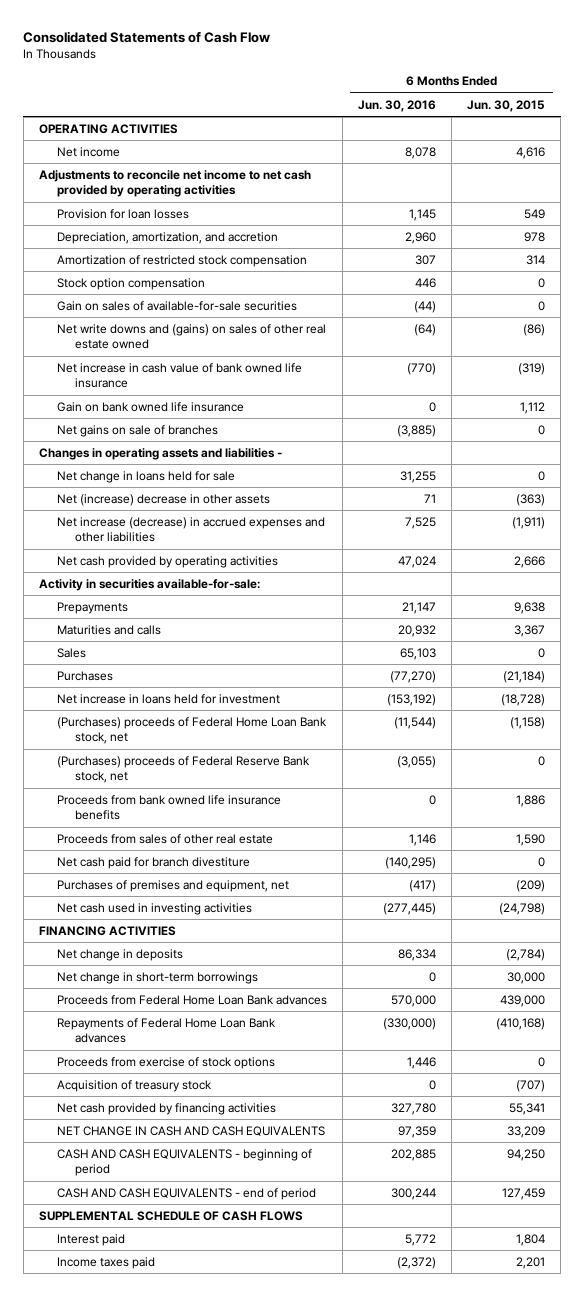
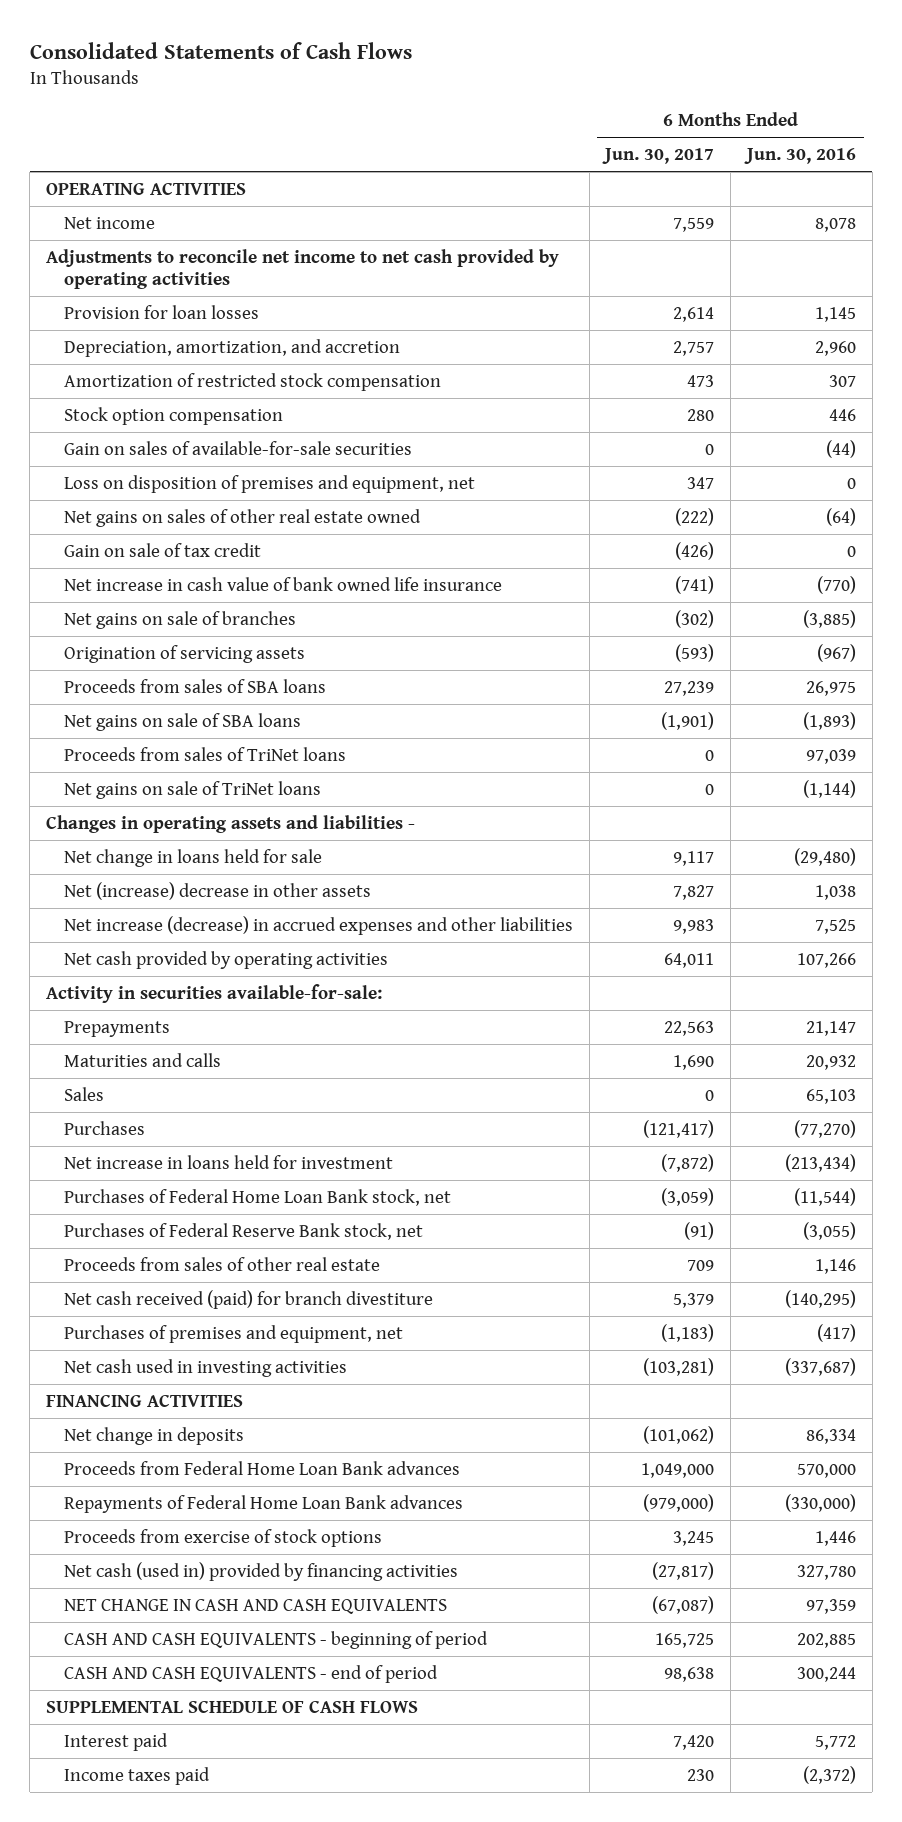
[23,30,271,43] Consolidated Statements of Cash Flow -> [29,42,412,60] Consolidated Statements of Cash Flows
[467,99,546,112] Jun. 30, 2015 -> none
none -> [602,148,715,165] Jun. 30, 2017
none -> [63,474,475,493] Loss on disposition of premises and equipment, net
[57,323,327,350] Net write downs and (gains) on sales of other real estate owned -> [63,508,421,527] Net gains on sales of other real estate owned
none -> [63,542,261,557] Gain on sale of tax credit
[57,401,245,412] Gain on bank owned life insurance -> none
none -> [63,644,305,663] Origination of servicing assets
none -> [63,678,326,693] Proceeds from sales of SBA loans
none -> [63,712,301,731] Net gains on sale of SBA loans
none -> [63,746,346,761] Proceeds from sales of TriNet loans
none -> [63,780,321,799] Net gains on sale of TriNet loans
[400,470,437,483] 31,255 -> [793,847,856,866] (29,480)
[424,493,437,503] 71 -> [814,884,856,900] 1,038
[398,555,437,568] 47,024 -> [796,952,856,968] 107,266
[57,794,282,821] Proceeds from bank owned life insurance benefits -> none
[387,693,437,706] (153,192) -> [784,1153,856,1172] (213,434)
[57,716,328,745] (Purchases) proceeds of Federal Home Loan Bank stock, net -> [63,1188,451,1206] Purchases of Federal Home Loan Bank stock, net
[57,755,311,784] (Purchases) proceeds of Federal Reserve Bank stock, net -> [63,1222,423,1240] Purchases of Federal Reserve Bank stock, net
[57,856,251,869] Net cash paid for branch divestiture -> [63,1289,433,1309] Net cash received (paid) for branch divestiture
[383,902,437,915] (277,445) -> [784,1357,856,1376] (337,687)
[57,971,259,984] Net change in short-term borrowings -> none
[57,1079,213,1092] Acquisition of treasury stock -> none
[57,1102,277,1115] Net cash provided by financing activities -> [63,1561,458,1581] Net cash (used in) provided by financing activities

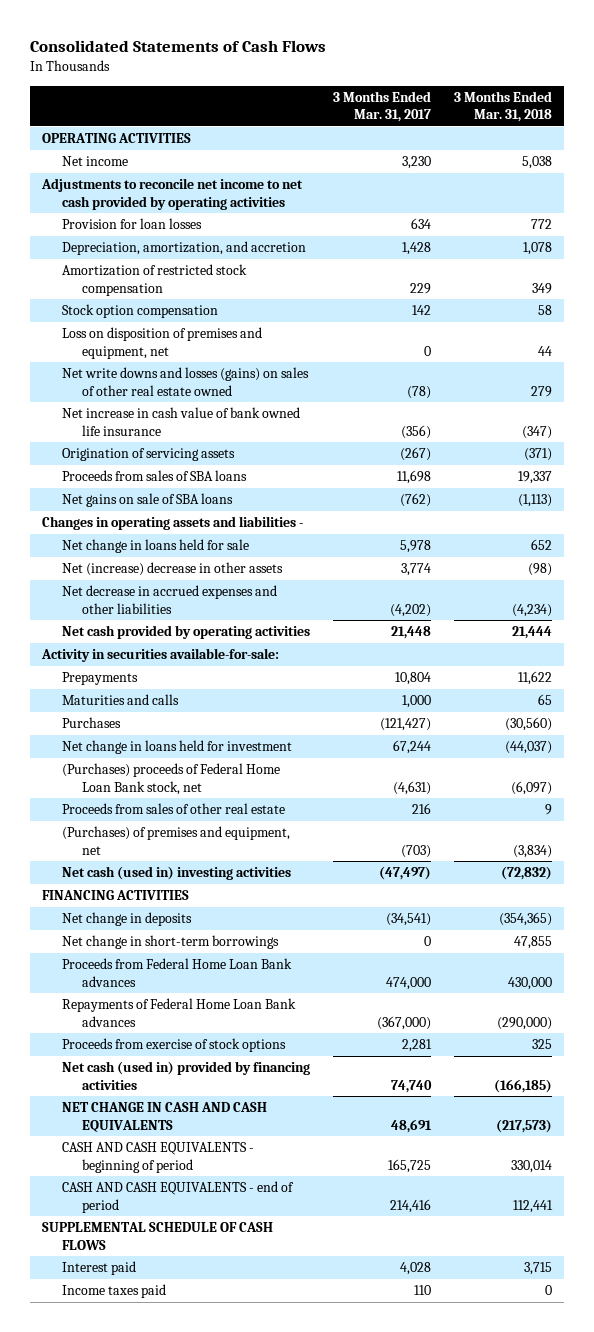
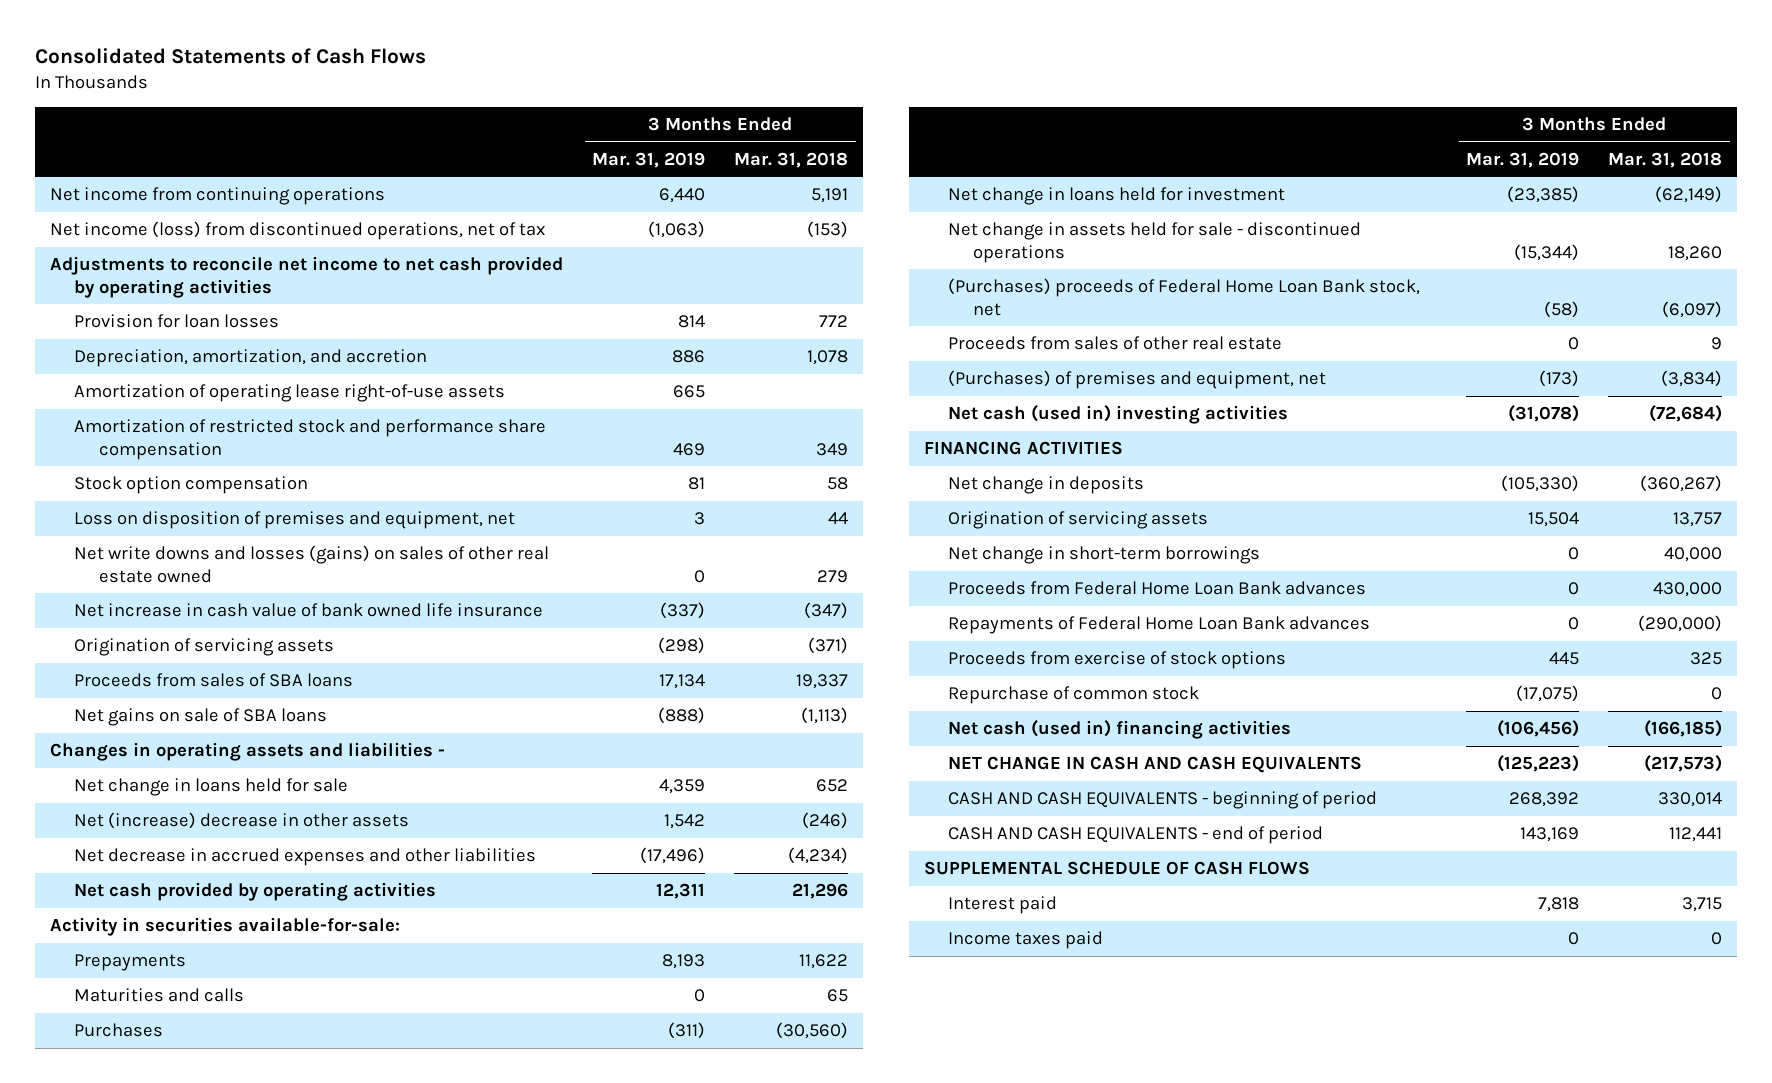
[333,90,432,123] 3 Months Ended Mar. 31, 2017 -> none
none -> [591,151,705,168] Mar. 31, 2019
[41,133,191,144] OPERATING ACTIVITIES -> none
[61,156,128,167] Net income -> none
none -> [49,187,385,206] Net income from continuing operations
none -> [49,221,545,241] Net income (loss) from discontinued operations, net of tax
none -> [74,384,506,403] Amortization of operating lease right-of-use assets
[61,264,247,296] Amortization of restricted stock compensation -> [74,419,547,460] Amortization of restricted stock and performance share compensation
[528,563,553,577] (98) -> [802,812,849,830] (246)
[512,626,553,640] 21,444 -> [792,883,849,900] 21,296
[505,741,553,755] (44,037) -> [1655,186,1723,204] (62,149)
none -> [948,222,1362,263] Net change in assets held for sale - discontinued operations
[501,866,553,881] (72,832) -> [1649,405,1723,423] (72,684)
[499,912,553,927] (354,365) -> [1640,475,1723,493] (360,267)
none -> [948,511,1209,530] Origination of servicing assets
[514,936,553,950] 47,855 -> [1664,547,1723,563] 40,000
none -> [948,686,1200,705] Repurchase of common stock
[61,1061,310,1090] Net cash (used in) provided by financing activities -> [948,720,1292,740] Net cash (used in) financing activities

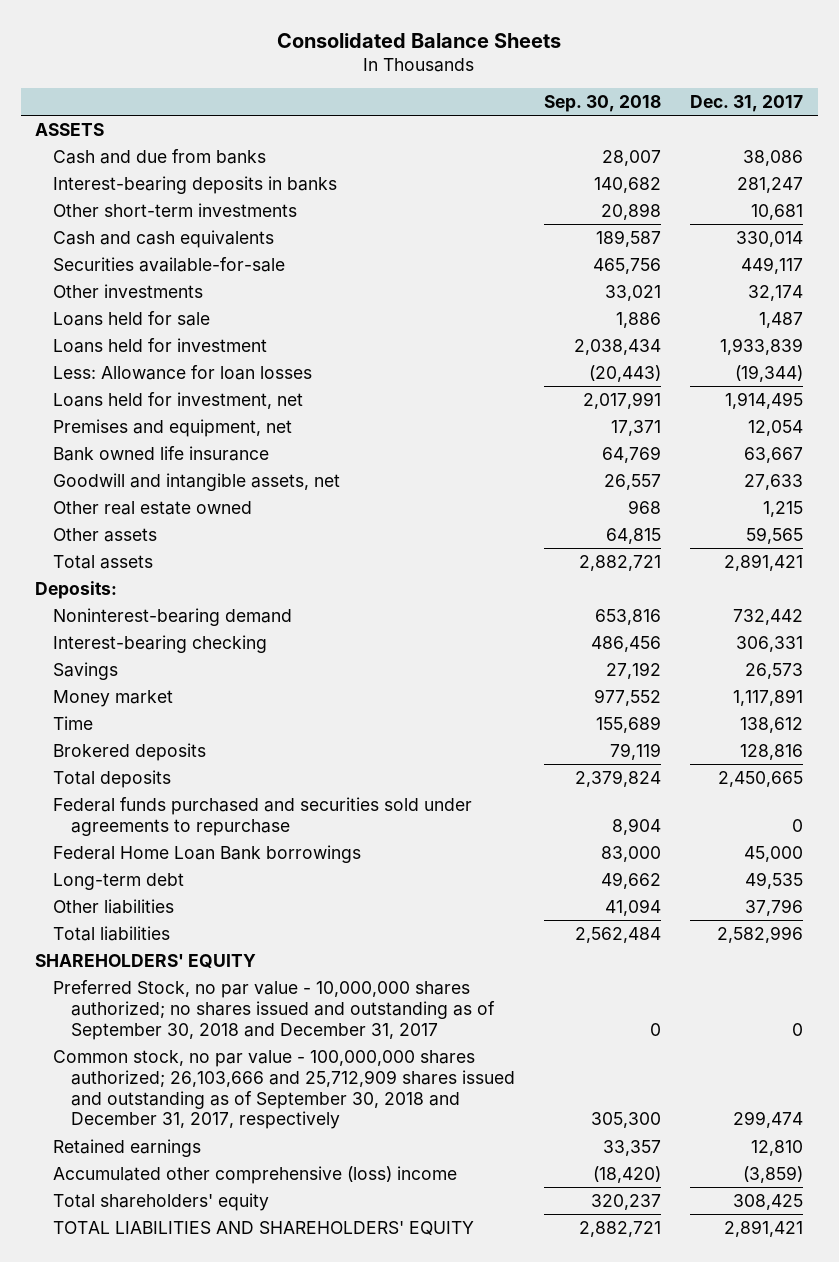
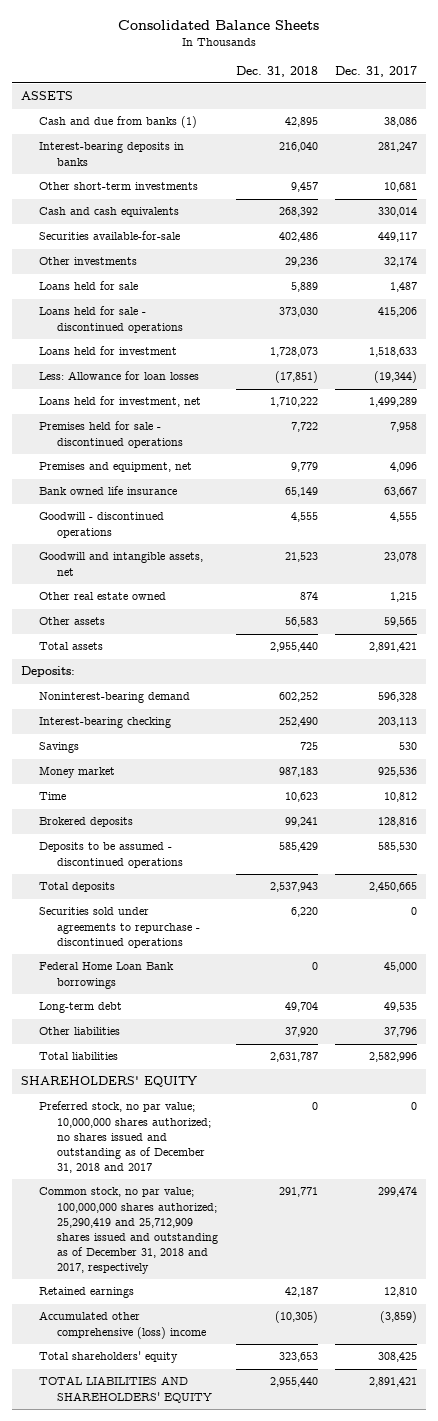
[544,95,662,113] Sep. 30, 2018 -> none
none -> [235,65,318,77] Dec. 31, 2018
[53,148,267,164] Cash and due from banks -> [38,116,197,129] Cash and due from banks (1)
none -> [38,306,183,333] Loans held for sale - discontinued operations
[720,337,804,355] 1,933,839 -> [369,347,418,358] 1,518,633
[725,391,804,409] 1,914,495 -> [369,397,418,408] 1,499,289
none -> [38,421,183,448] Premises held for sale - discontinued operations
[748,419,804,436] 12,054 -> [390,462,418,473] 4,096
none -> [38,512,164,538] Goodwill - discontinued operations
[744,473,804,490] 27,633 -> [384,552,418,563] 23,078
[733,608,804,625] 732,442 -> [378,692,418,703] 596,328
[736,635,804,652] 306,331 -> [378,717,418,728] 203,113
[745,662,804,679] 26,573 -> [399,742,418,751] 530
[733,688,804,706] 1,117,891 -> [378,767,418,778] 925,536
[740,716,804,733] 138,612 -> [384,792,418,803] 10,812
none -> [38,842,183,868] Deposits to be assumed - discontinued operations
[53,796,473,836] Federal funds purchased and securities sold under agreements to repurchase -> [38,907,200,948] Securities sold under agreements to repurchase - discontinued operations
[53,979,496,1040] Preferred Stock, no par value - 10,000,000 shares authorized; no shares issued and outstanding as of September 30, 2018 and December 31, 2017 -> [38,1101,211,1173] Preferred stock, no par value; 10,000,000 shares authorized; no shares issued and outstanding as of December 31, 2018 and 2017
[53,1049,516,1130] Common stock, no par value - 100,000,000 shares authorized; 26,103,666 and 25,712,909 shares issued and outstanding as of September 30, 2018 and December 31, 2017, respectively -> [38,1187,218,1275] Common stock, no par value; 100,000,000 shares authorized; 25,290,419 and 25,712,909 shares issued and outstanding as of December 31, 2018 and 2017, respectively

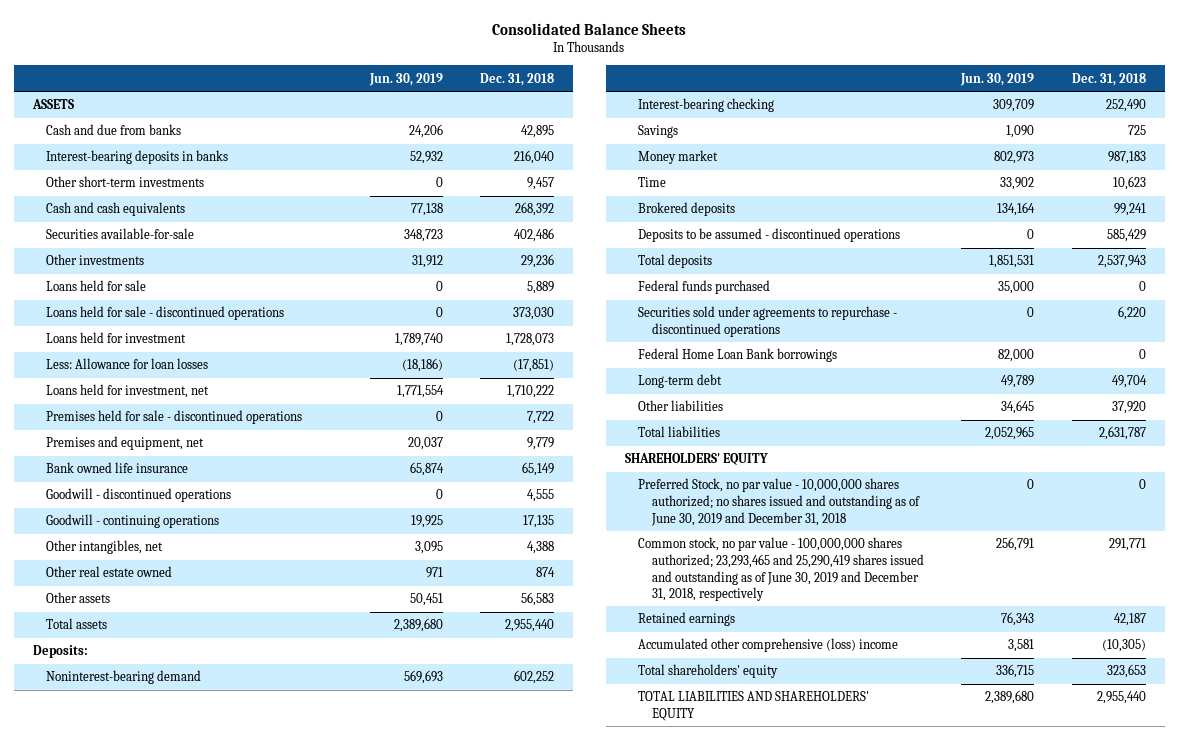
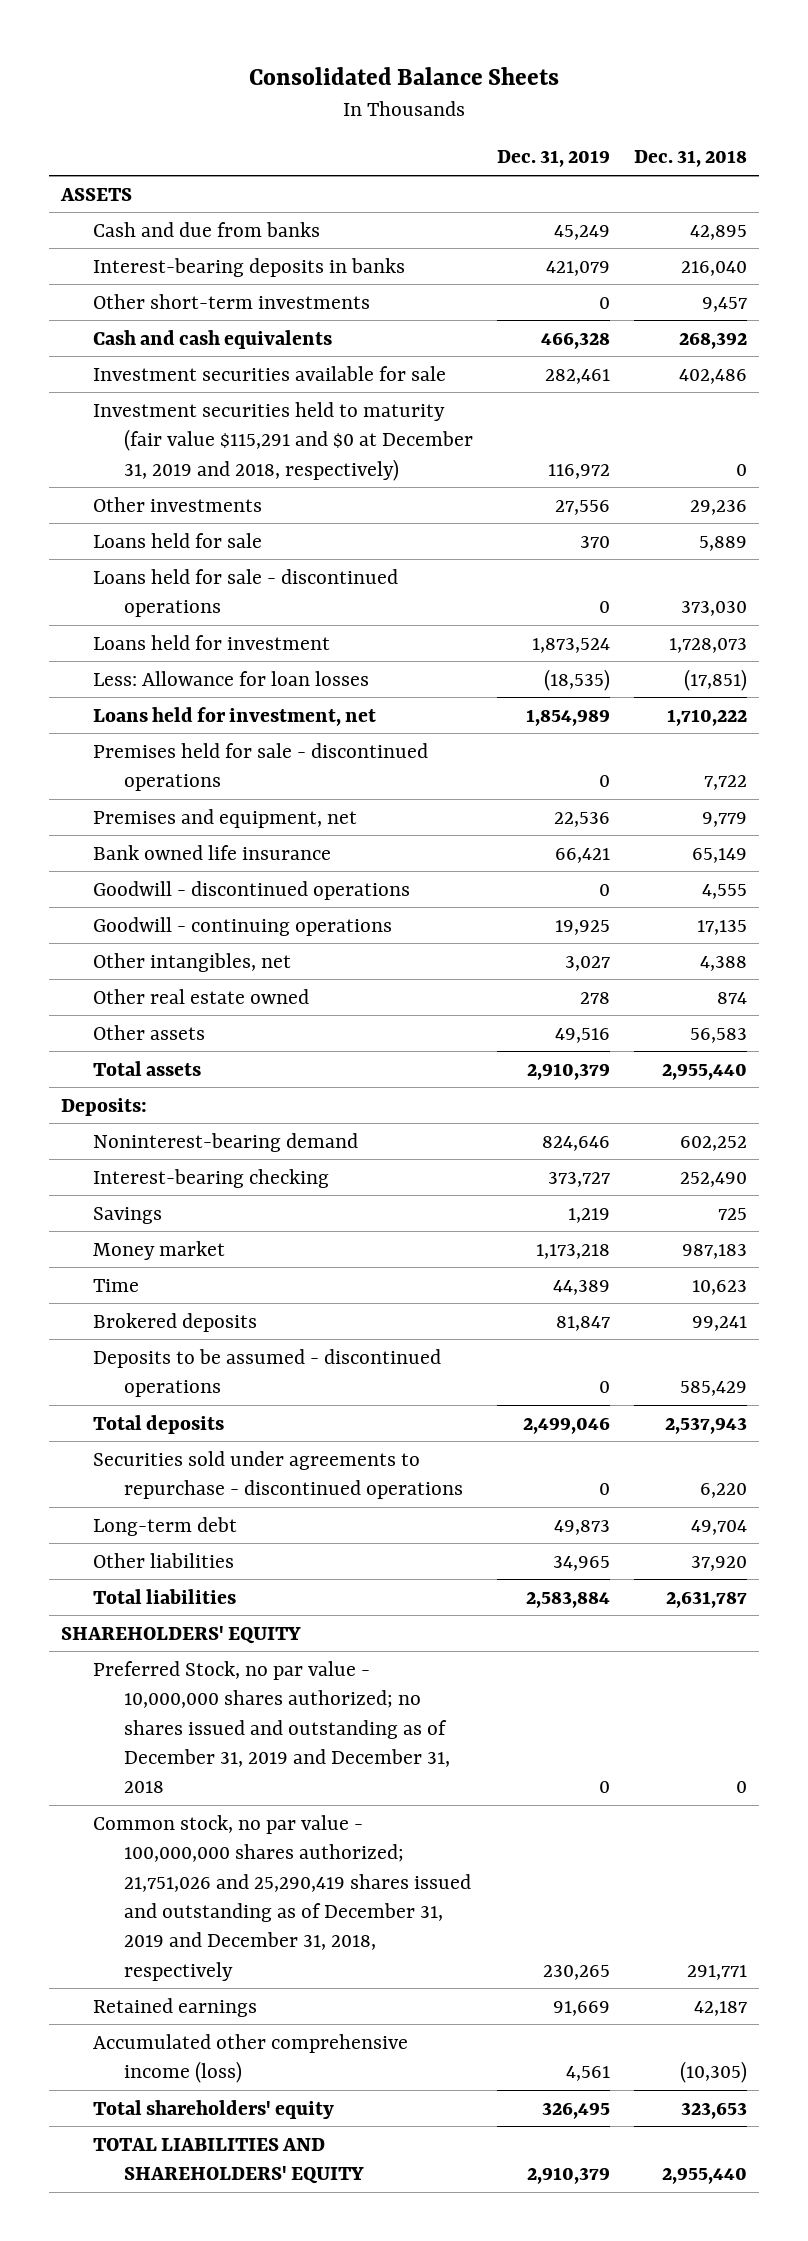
[368,72,443,86] Jun. 30, 2019 -> none
none -> [497,150,611,168] Dec. 31, 2019
[46,228,195,240] Securities available-for-sale -> [92,365,446,381] Investment securities available for sale
none -> [92,401,474,481] Investment securities held to maturity (fair value $115,291 and $0 at December 31, 2019 and 2018, respectively)
[638,280,771,295] Federal funds purchased -> none
[638,348,838,363] Federal Home Loan Bank borrowings -> none
[638,478,920,526] Preferred Stock, no par value - 10,000,000 shares authorized; no shares issued and outstanding as of June 30, 2019 and December 31, 2018 -> [92,1660,451,1794] Preferred Stock, no par value - 10,000,000 shares authorized; no shares issued and outstanding as of December 31, 2019 and December 31, 2018
[638,537,924,602] Common stock, no par value - 100,000,000 shares authorized; 23,293,465 and 25,290,419 shares issued and outstanding as of June 30, 2019 and December 31, 2018, respectively -> [92,1814,472,1981] Common stock, no par value - 100,000,000 shares authorized; 21,751,026 and 25,290,419 shares issued and outstanding as of December 31, 2019 and December 31, 2018, respectively
[638,638,899,653] Accumulated other comprehensive (loss) income -> [92,2033,408,2084] Accumulated other comprehensive income (loss)

